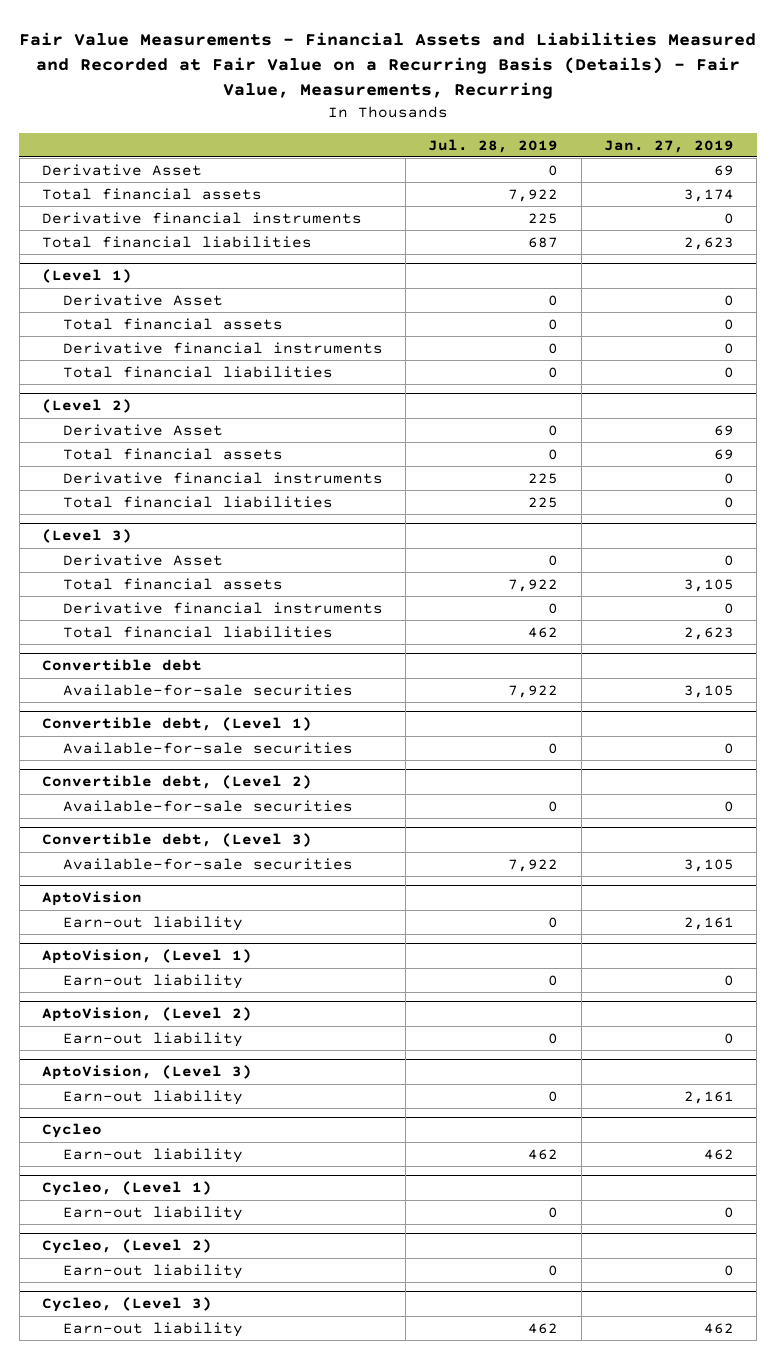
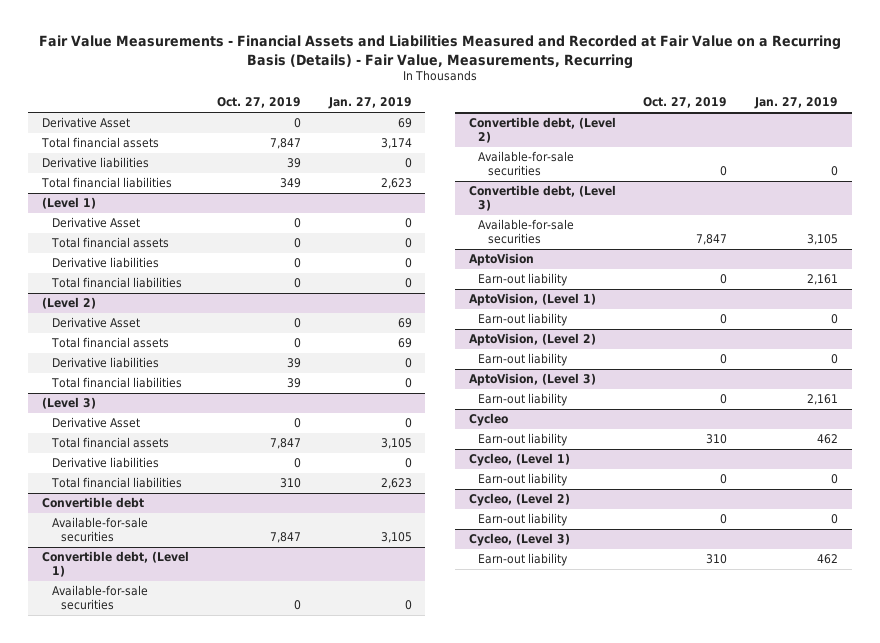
[428,138,559,153] Jul. 28, 2019 -> none
none -> [216,97,301,109] Oct. 27, 2019
[42,211,363,224] Derivative financial instruments -> [42,157,150,169] Derivative liabilities
[62,341,383,354] Derivative financial instruments -> [51,257,159,269] Derivative liabilities
[62,471,383,484] Derivative financial instruments -> [51,357,159,369] Derivative liabilities
[62,601,383,614] Derivative financial instruments -> [51,457,159,469] Derivative liabilities

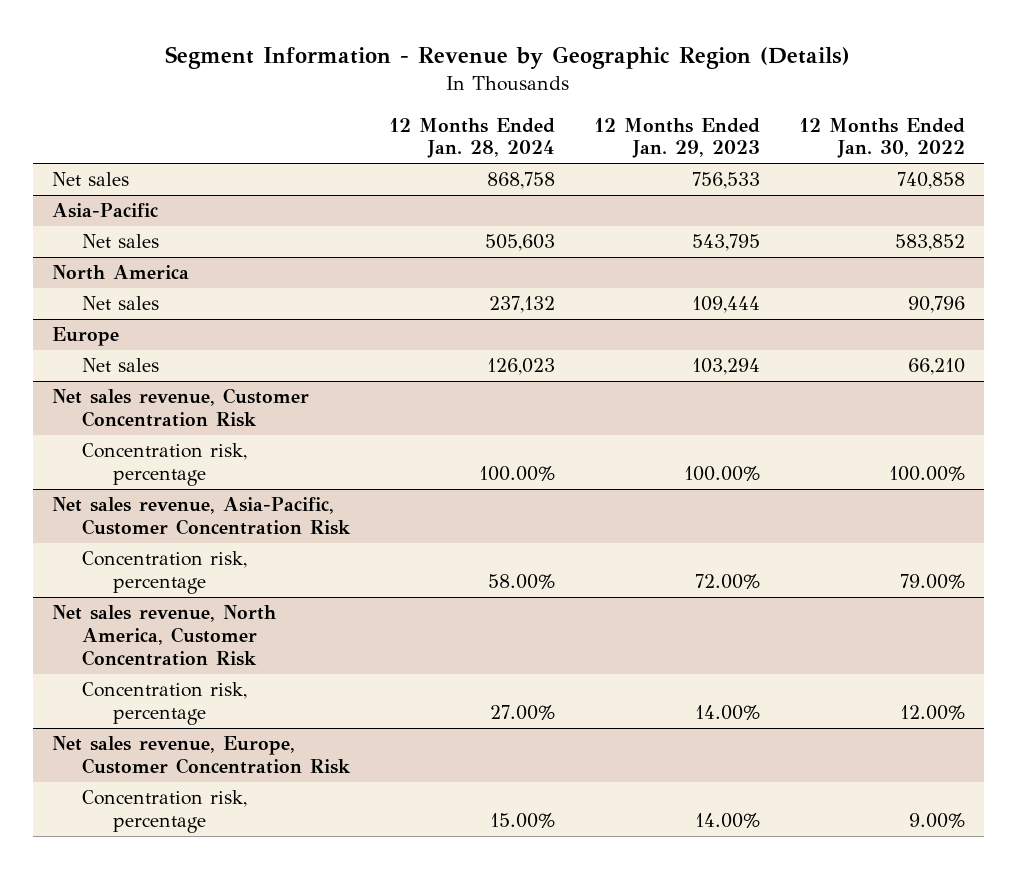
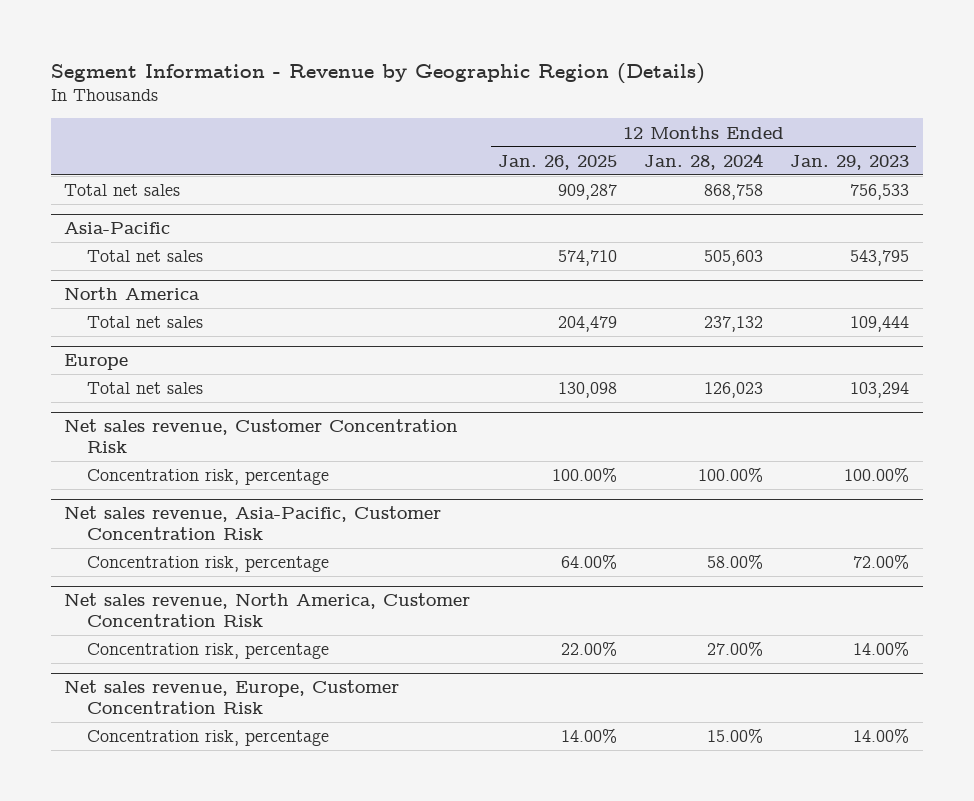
[798,117,965,159] 12 Months Ended Jan. 30, 2022 -> none
none -> [497,154,617,170] Jan. 26, 2025
[52,172,130,187] Net sales -> [64,184,181,197] Total net sales
[82,234,160,249] Net sales -> [86,250,203,263] Total net sales
[82,296,160,311] Net sales -> [86,316,203,329] Total net sales
[82,358,160,373] Net sales -> [86,382,203,395] Total net sales

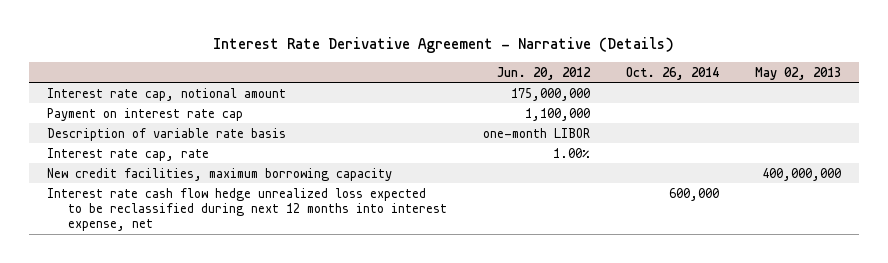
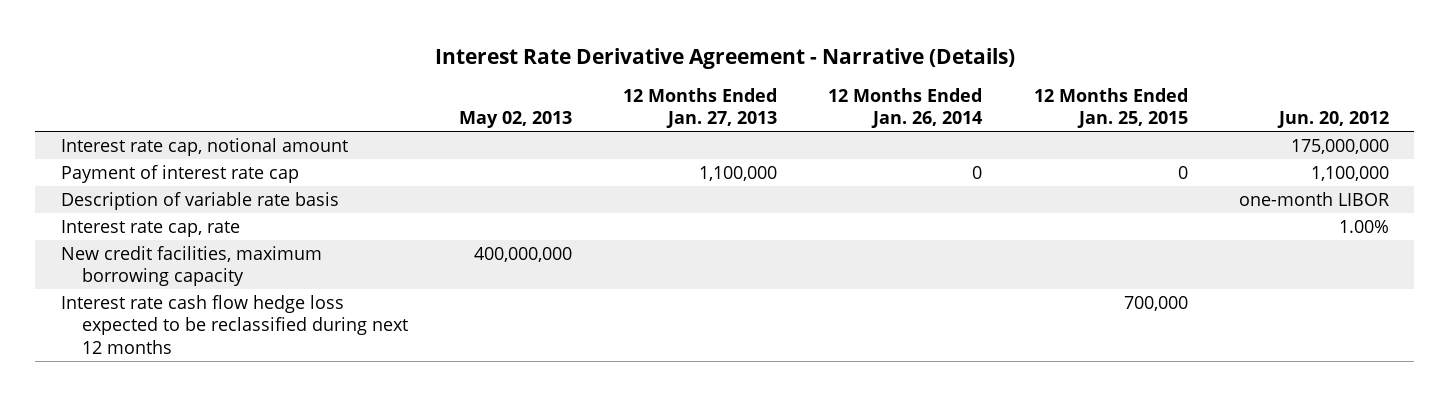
[625,66,719,80] Oct. 26, 2014 -> none
none -> [623,87,778,129] 12 Months Ended Jan. 27, 2013
none -> [828,87,983,129] 12 Months Ended Jan. 26, 2014
none -> [1033,87,1188,129] 12 Months Ended Jan. 25, 2015
[46,107,243,121] Payment on interest rate cap -> [61,164,300,183] Payment of interest rate cap
[46,187,447,232] Interest rate cash flow hedge unrealized loss expected to be reclassified during next 12 months into interest expense, net -> [61,294,408,354] Interest rate cash flow hedge loss expected to be reclassified during next 12 months

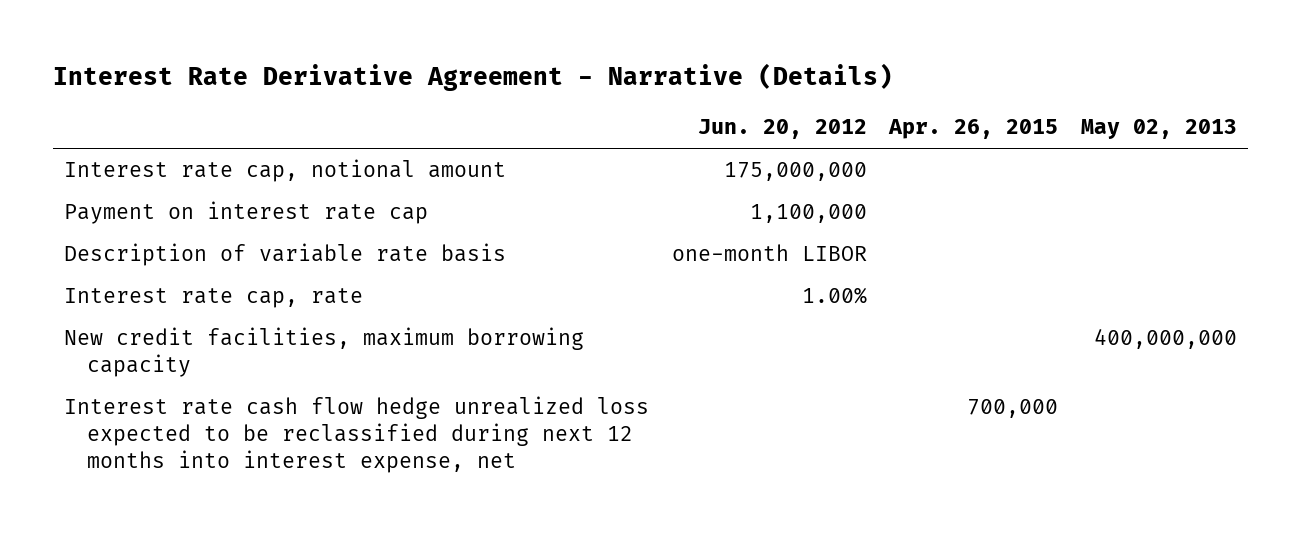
[623,87,778,129] 12 Months Ended Jan. 27, 2013 -> none
[828,87,983,129] 12 Months Ended Jan. 26, 2014 -> none
[1033,87,1188,129] 12 Months Ended Jan. 25, 2015 -> none
none -> [888,119,1059,140] Apr. 26, 2015
[61,164,300,183] Payment of interest rate cap -> [63,201,428,225] Payment on interest rate cap
[61,294,408,354] Interest rate cash flow hedge loss expected to be reclassified during next 12 months -> [63,396,649,473] Interest rate cash flow hedge unrealized loss expected to be reclassified during next 12 months into interest expense, net

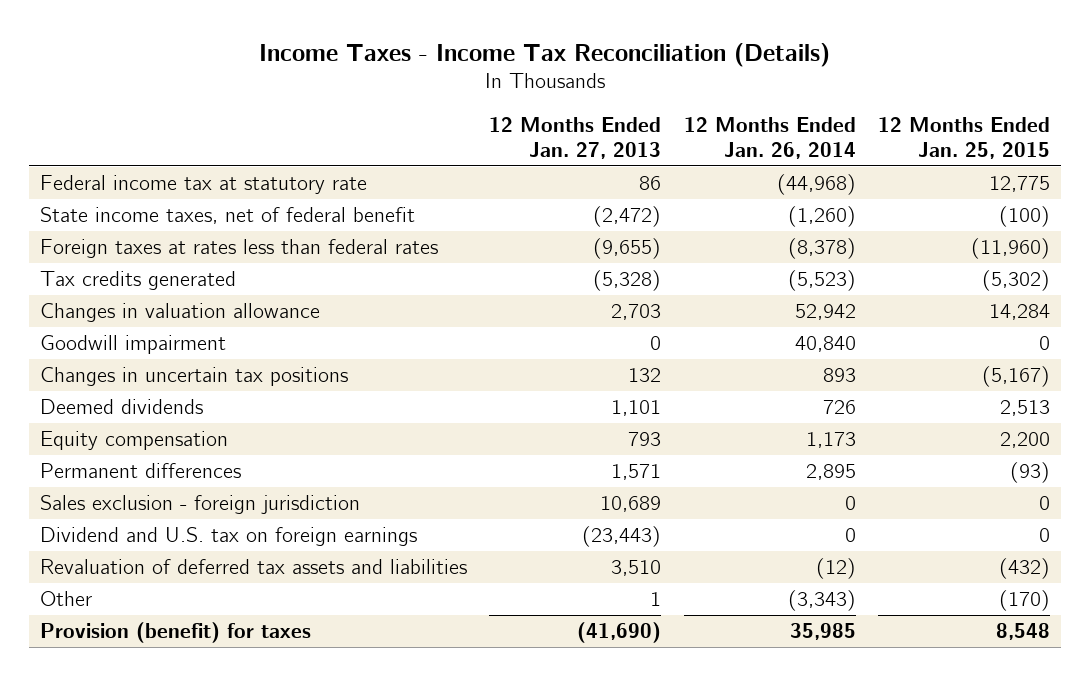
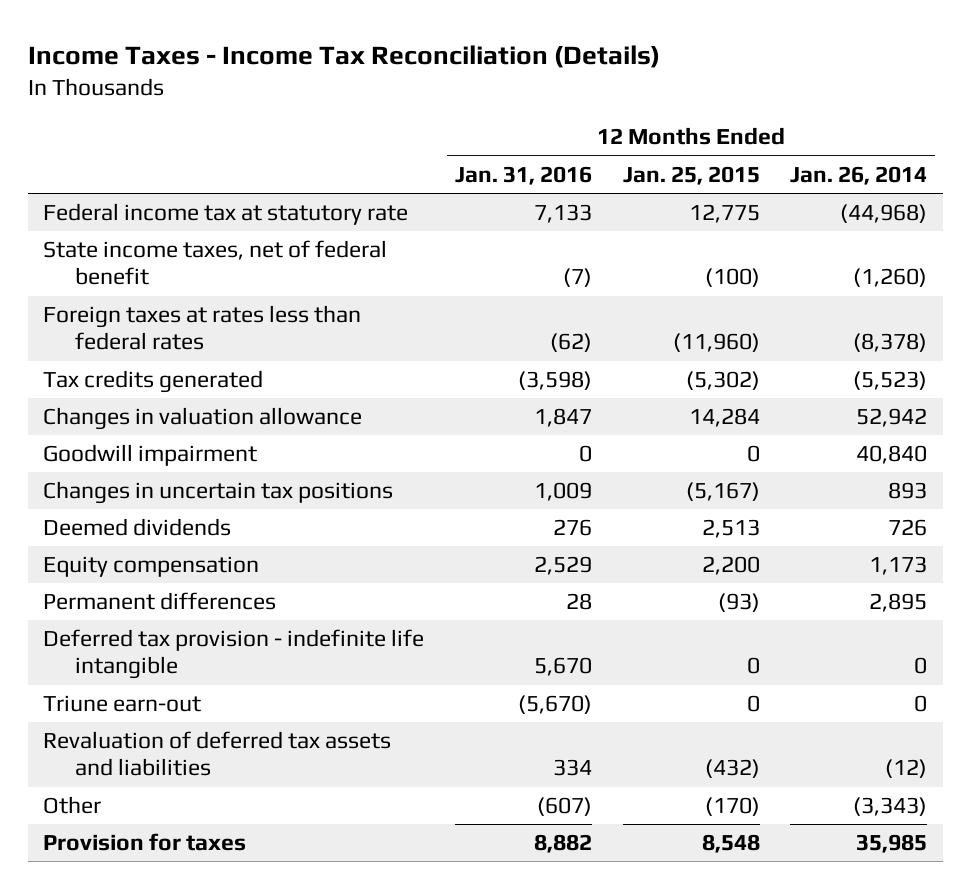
[489,116,662,159] 12 Months Ended Jan. 27, 2013 -> none
none -> [455,165,593,185] Jan. 31, 2016
[40,495,361,515] Sales exclusion - foreign jurisdiction -> none
[40,527,418,547] Dividend and U.S. tax on foreign earnings -> none
none -> [43,629,425,680] Deferred tax provision - indefinite life intangible
none -> [43,695,202,713] Triune earn-out
[40,622,312,644] Provision (benefit) for taxes -> [43,833,247,852] Provision for taxes

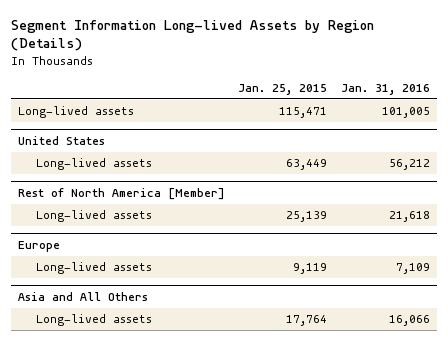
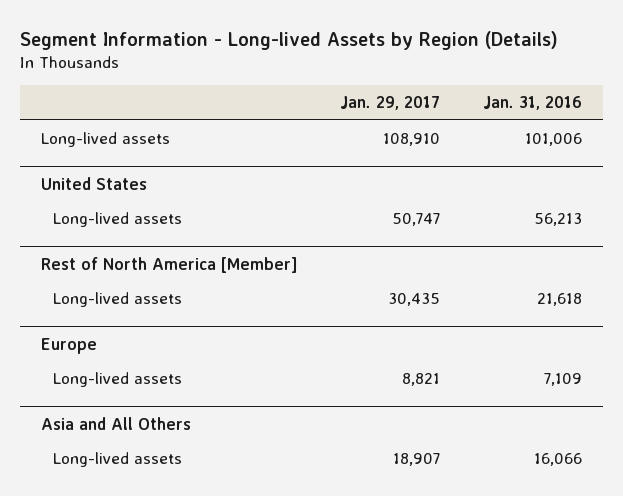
[11,19,375,52] Segment Information Long-lived Assets by Region (Details) -> [19,30,558,50] Segment Information - Long-lived Assets by Region (Details)
[238,83,328,95] Jan. 25, 2015 -> none
none -> [340,96,441,111] Jan. 29, 2017
[381,107,430,119] 101,005 -> [524,133,582,147] 101,006
[388,159,430,171] 56,212 -> [533,213,582,227] 56,213

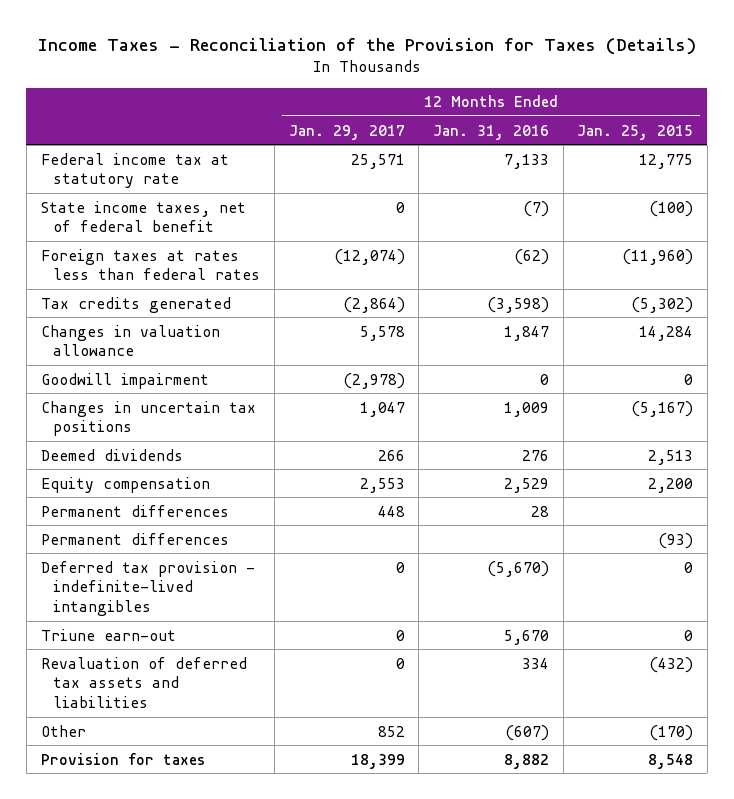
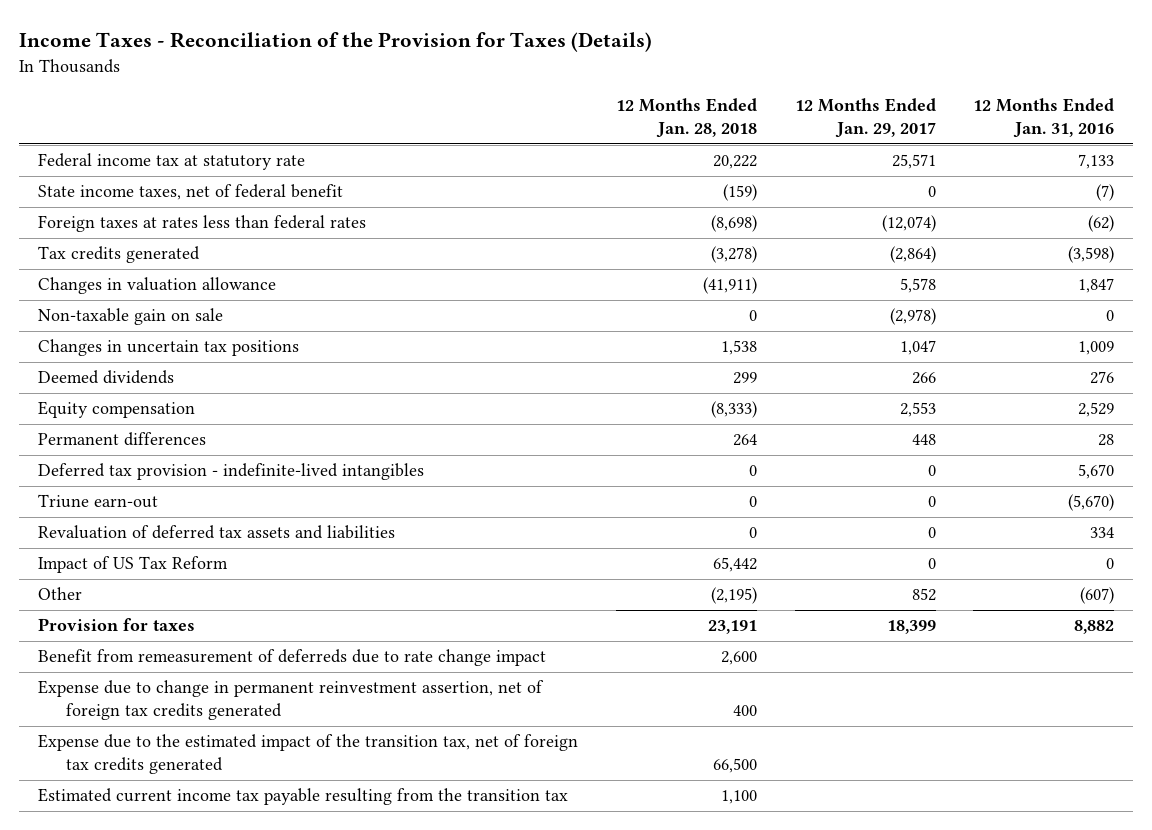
[577,124,694,140] Jan. 25, 2015 -> none
none -> [615,98,757,139] 12 Months Ended Jan. 28, 2018
[40,372,209,389] Goodwill impairment -> [37,308,223,326] Non-taxable gain on sale
[40,532,229,545] Permanent differences -> none
[486,560,549,577] (5,670) -> [1078,464,1115,480] 5,670
[503,629,549,645] 5,670 -> [1068,494,1115,512] (5,670)
none -> [37,556,228,574] Impact of US Tax Reform
none -> [37,649,546,667] Benefit from remeasurement of deferreds due to rate change impact
none -> [37,680,544,721] Expense due to change in permanent reinvestment assertion, net of foreign tax credits generated
none -> [37,734,578,775] Expense due to the estimated impact of the transition tax, net of foreign tax credits generated
none -> [37,788,568,806] Estimated current income tax payable resulting from the transition tax

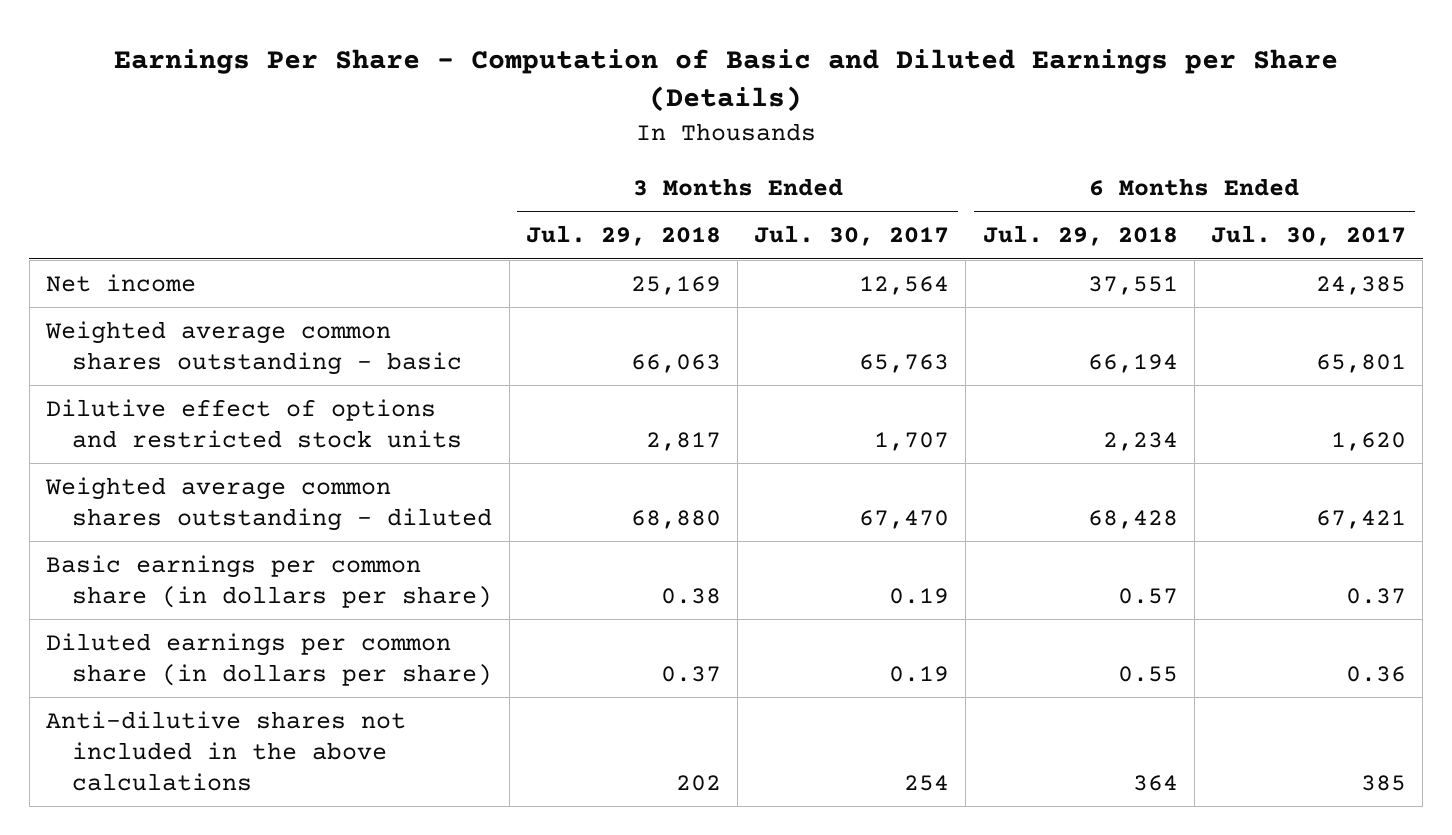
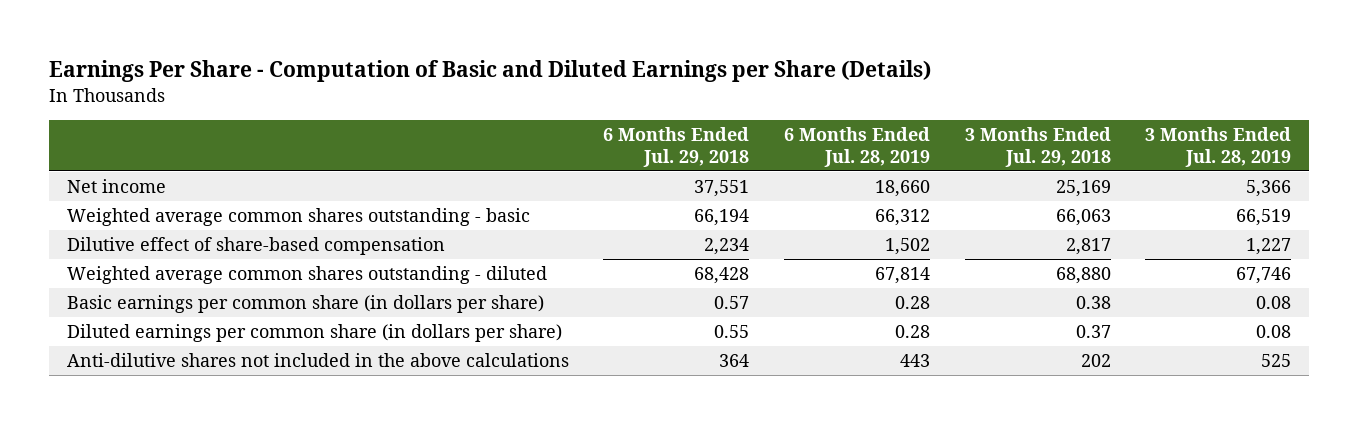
[754,225,950,247] Jul. 30, 2017 -> none
[1211,225,1407,247] Jul. 30, 2017 -> none
none -> [784,126,931,167] 6 Months Ended Jul. 28, 2019
none -> [1145,126,1292,167] 3 Months Ended Jul. 28, 2019
[45,398,463,448] Dilutive effect of options and restricted stock units -> [66,236,445,255] Dilutive effect of share-based compensation

